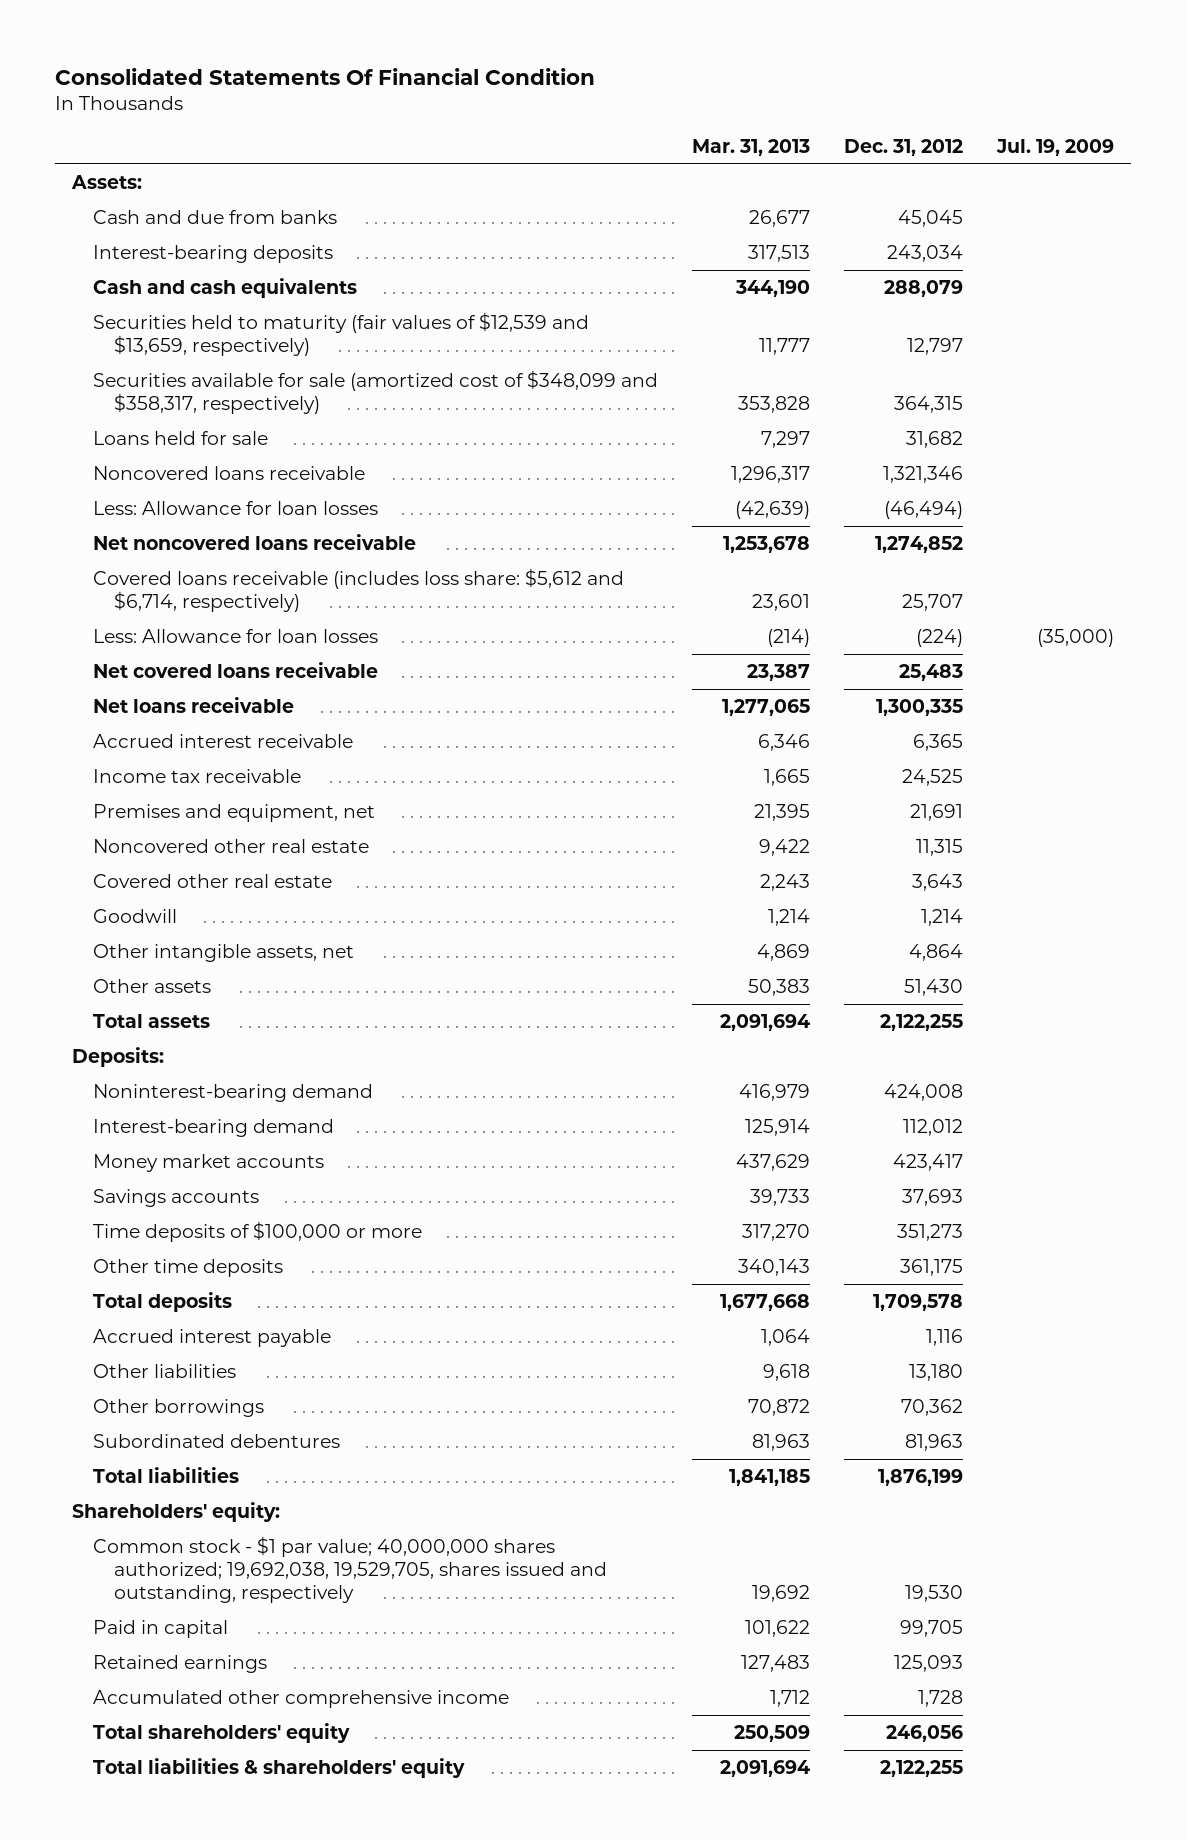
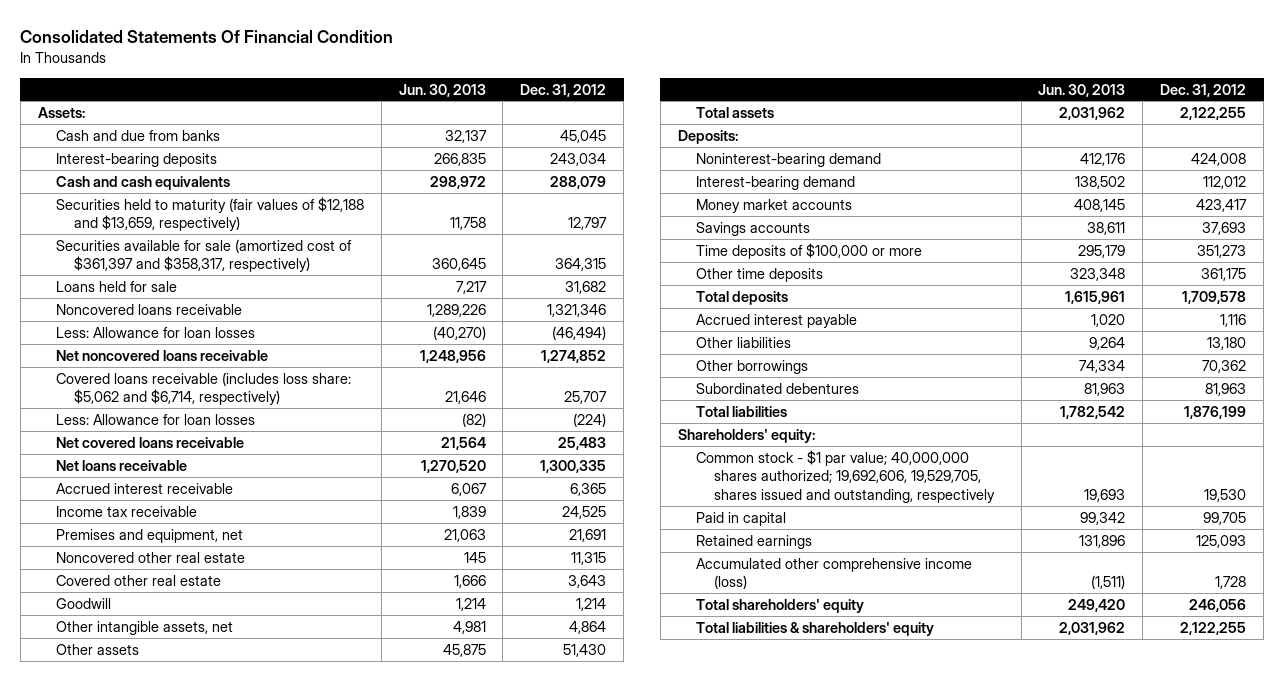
[692,139,811,157] Mar. 31, 2013 -> none
[996,139,1115,157] Jul. 19, 2009 -> none
none -> [398,83,486,97] Jun. 30, 2013
[93,312,590,356] Securities held to maturity (fair values of $12,539 and $13,659, respectively) -> [55,196,364,232] Securities held to maturity (fair values of $12,188 and $13,659, respectively)
[93,370,659,414] Securities available for sale (amortized cost of $348,099 and $358,317, respectively) -> [55,238,352,273] Securities available for sale (amortized cost of $361,397 and $358,317, respectively)
[93,568,625,612] Covered loans receivable (includes loss share: $5,612 and $6,714, respectively) -> [55,371,351,406] Covered loans receivable (includes loss share: $5,062 and $6,714, respectively)
[93,1536,608,1603] Common stock - $1 par value; 40,000,000 shares authorized; 19,692,038, 19,529,705, shares issued and outstanding, respectively -> [695,449,995,503] Common stock - $1 par value; 40,000,000 shares authorized; 19,692,606, 19,529,705, shares issued and outstanding, respectively
[93,1690,510,1709] Accumulated other comprehensive income -> [695,557,972,590] Accumulated other comprehensive income (loss)

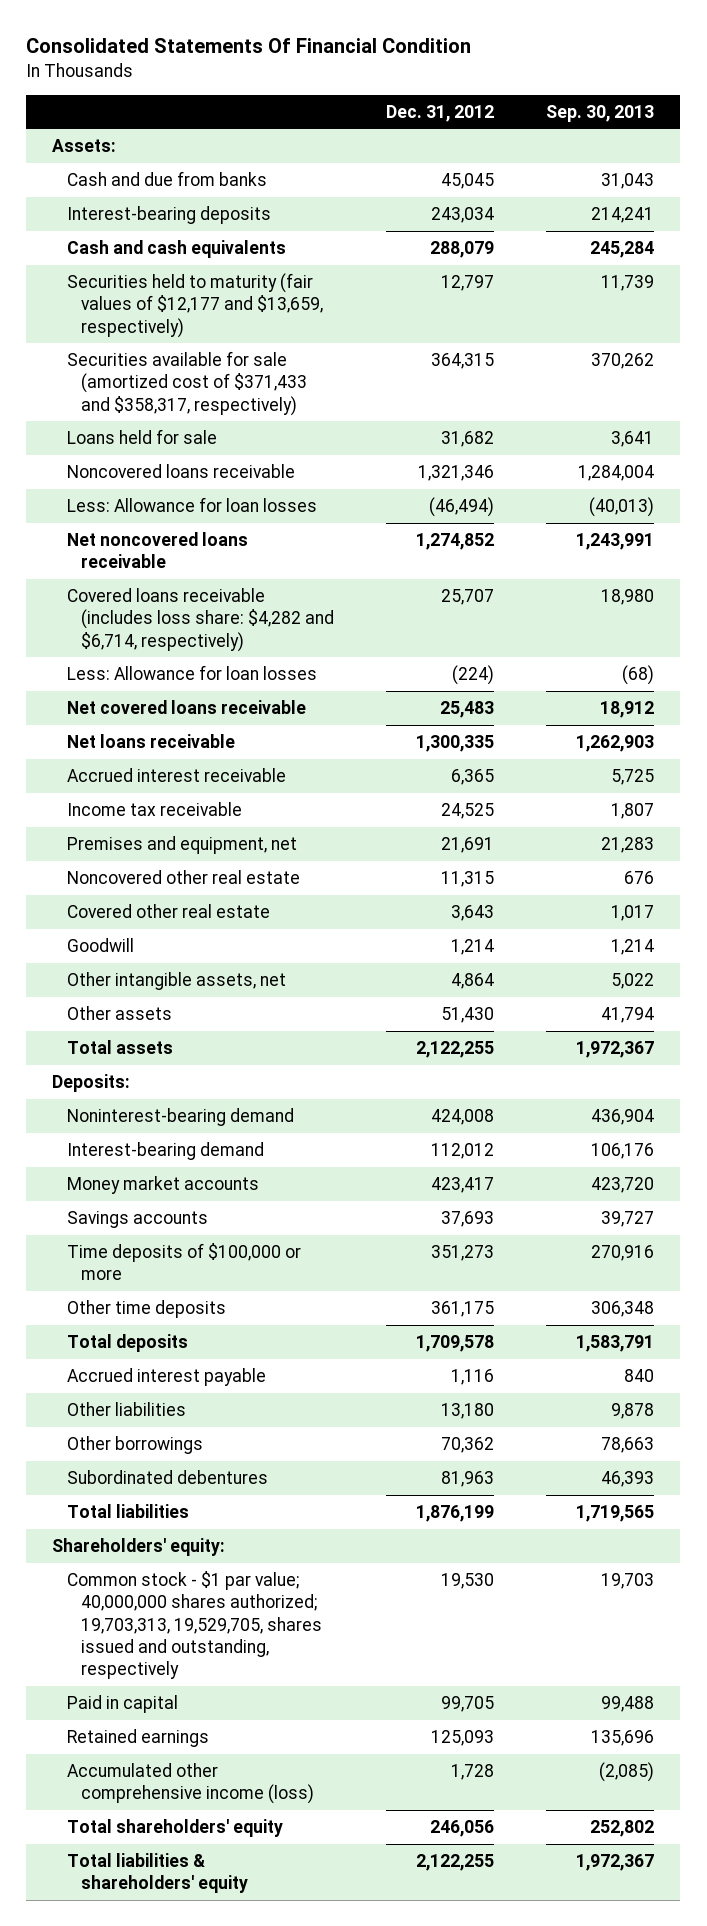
[398,83,486,97] Jun. 30, 2013 -> none
none -> [546,104,655,122] Sep. 30, 2013
[55,196,364,232] Securities held to maturity (fair values of $12,188 and $13,659, respectively) -> [66,273,323,338] Securities held to maturity (fair values of $12,177 and $13,659, respectively)
[55,238,352,273] Securities available for sale (amortized cost of $361,397 and $358,317, respectively) -> [66,351,307,416] Securities available for sale (amortized cost of $371,433 and $358,317, respectively)
[55,371,351,406] Covered loans receivable (includes loss share: $5,062 and $6,714, respectively) -> [66,588,334,652] Covered loans receivable (includes loss share: $4,282 and $6,714, respectively)
[695,449,995,503] Common stock - $1 par value; 40,000,000 shares authorized; 19,692,606, 19,529,705, shares issued and outstanding, respectively -> [66,1571,322,1679] Common stock - $1 par value; 40,000,000 shares authorized; 19,703,313, 19,529,705, shares issued and outstanding, respectively

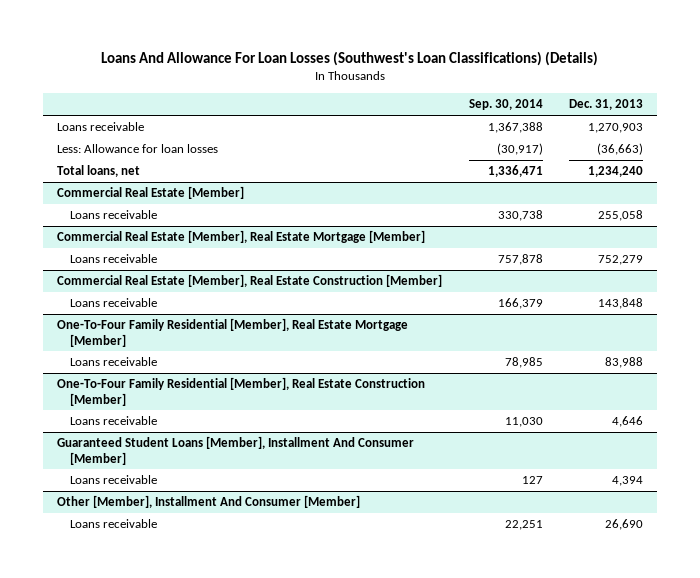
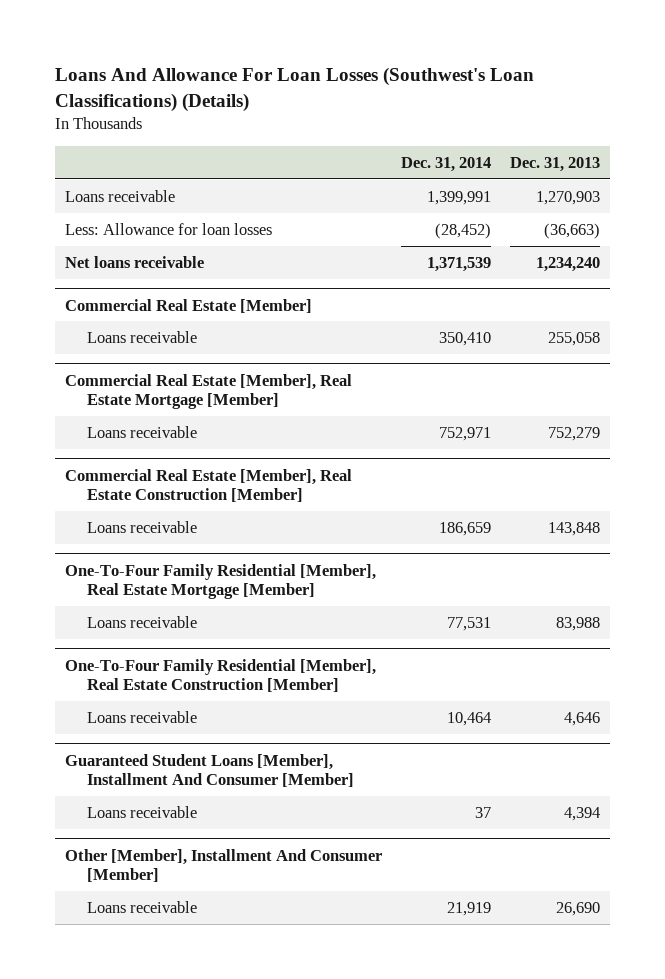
[468,99,543,111] Sep. 30, 2014 -> none
none -> [401,156,492,172] Dec. 31, 2014
[56,165,140,178] Total loans, net -> [65,255,205,268] Net loans receivable

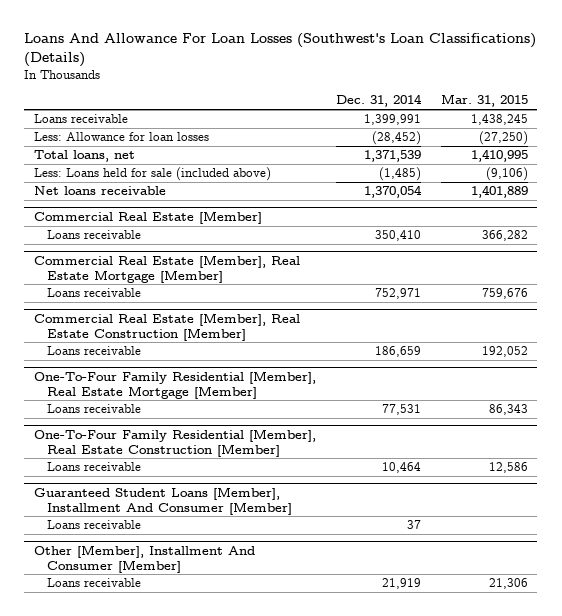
[510,156,601,172] Dec. 31, 2013 -> none
none -> [440,94,528,108] Mar. 31, 2015
none -> [34,150,136,163] Total loans, net
none -> [34,167,272,182] Less: Loans held for sale (included above)
[427,256,492,272] 1,371,539 -> [363,185,422,199] 1,370,054

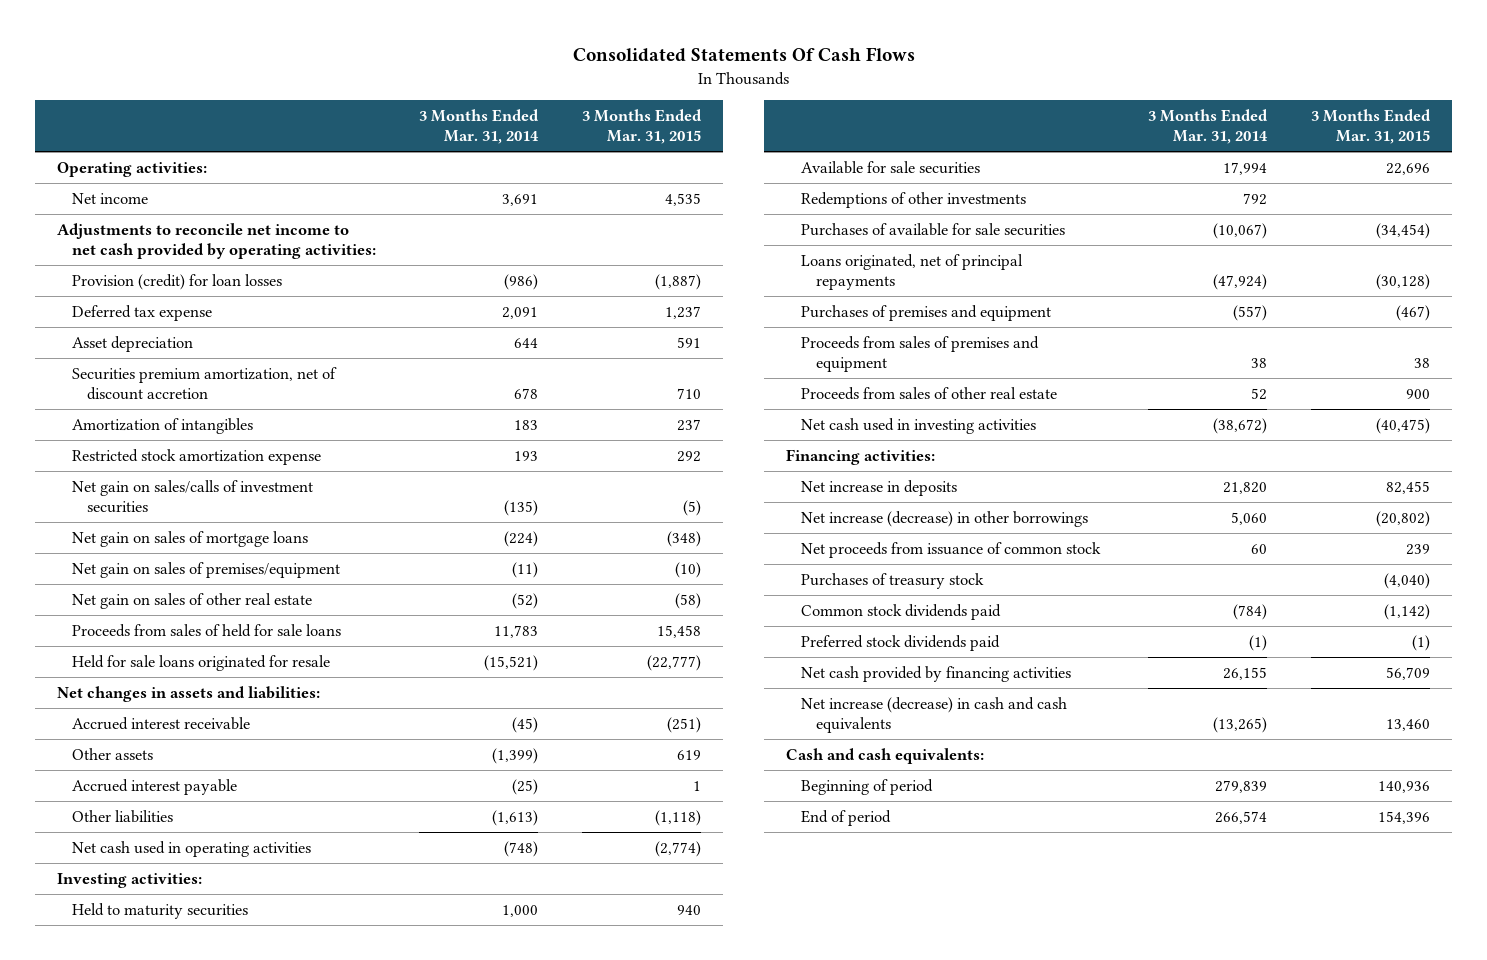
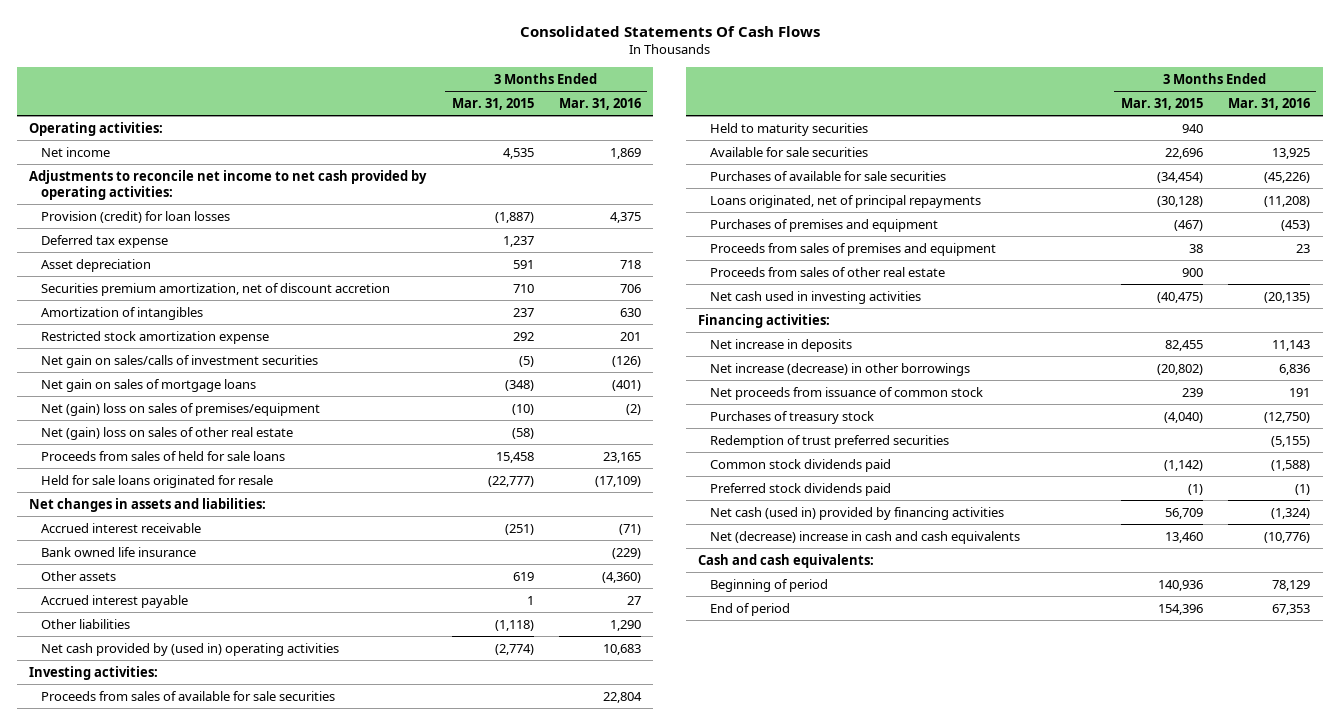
[419,109,540,145] 3 Months Ended Mar. 31, 2014 -> none
none -> [558,97,641,110] Mar. 31, 2016
[71,561,340,578] Net gain on sales of premises/equipment -> [40,402,320,416] Net (gain) loss on sales of premises/equipment
[71,592,312,609] Net gain on sales of other real estate -> [40,426,293,440] Net (gain) loss on sales of other real estate
none -> [40,546,196,557] Bank owned life insurance
[71,840,311,857] Net cash used in operating activities -> [40,642,339,656] Net cash provided by (used in) operating activities
none -> [40,690,335,701] Proceeds from sales of available for sale securities
[800,191,1026,208] Redemptions of other investments -> none
none -> [709,434,949,448] Redemption of trust preferred securities
[800,665,1071,682] Net cash provided by financing activities -> [709,506,1004,520] Net cash (used in) provided by financing activities
[800,696,1067,733] Net increase (decrease) in cash and cash equivalents -> [709,530,1020,544] Net (decrease) increase in cash and cash equivalents

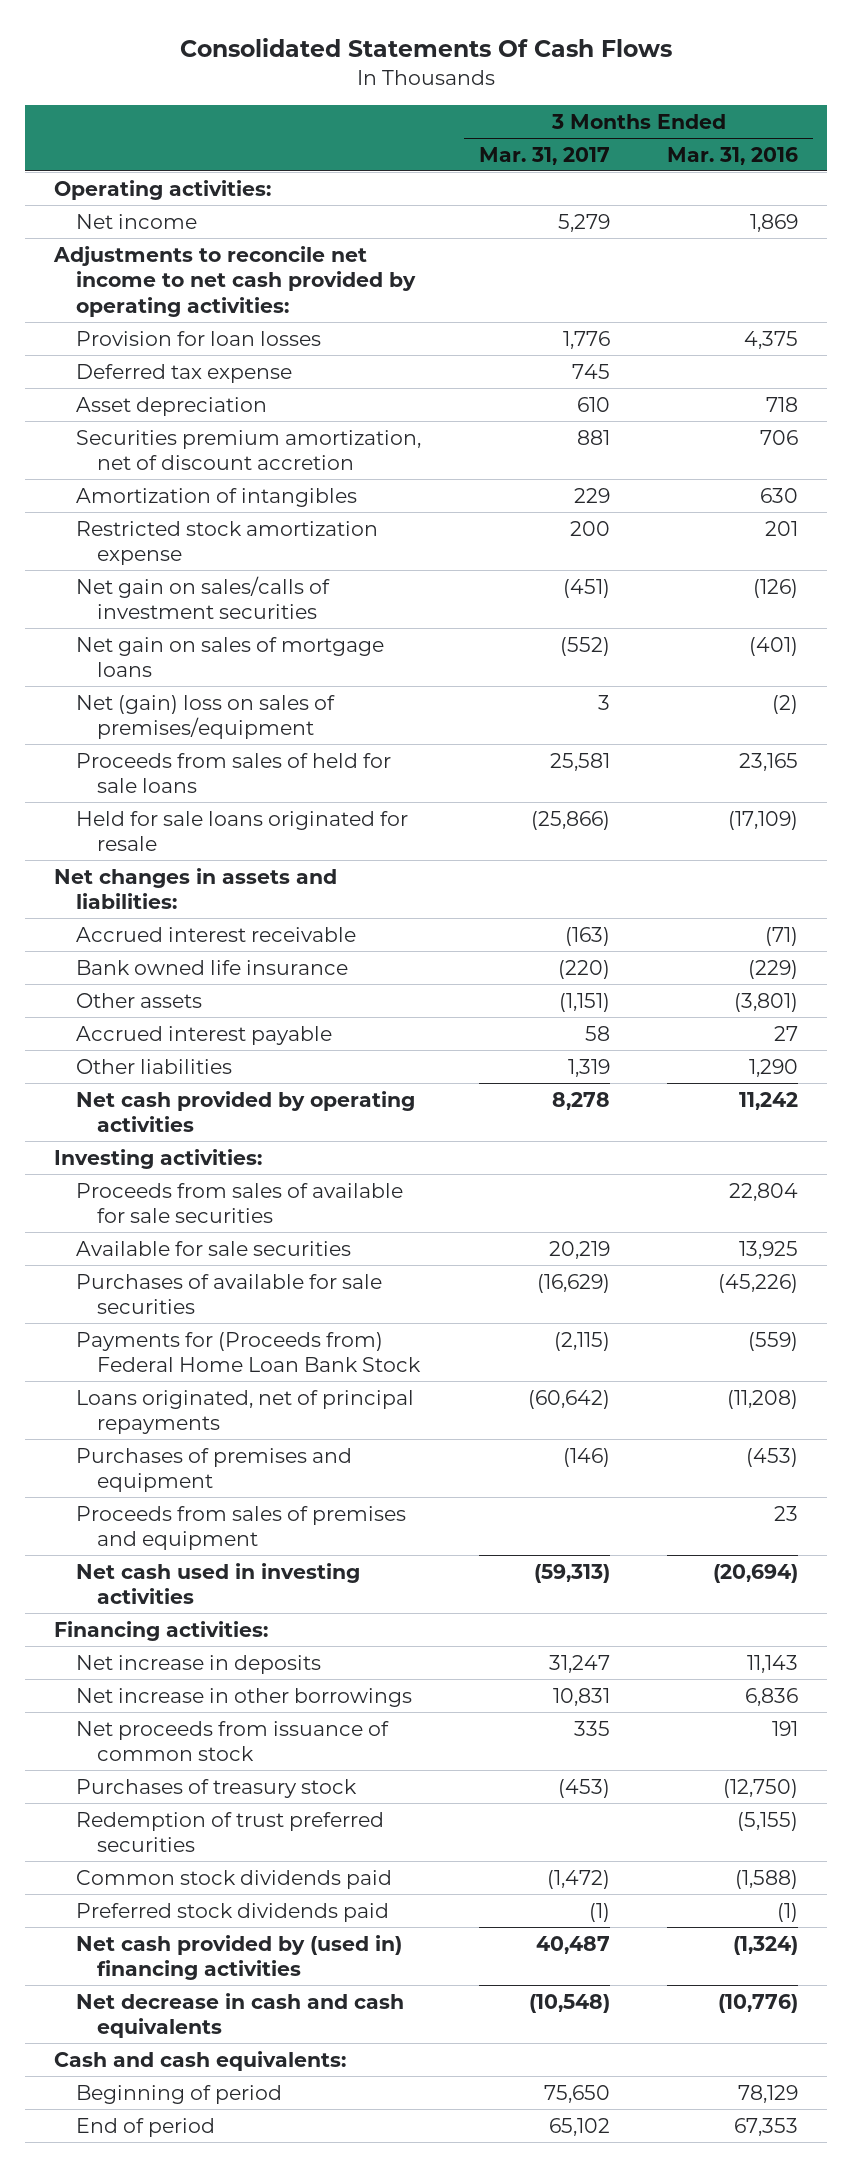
[451,97,534,110] Mar. 31, 2015 -> none
none -> [478,146,610,165] Mar. 31, 2017
[40,210,230,223] Provision (credit) for loan losses -> [75,330,321,346] Provision for loan losses
[40,426,293,440] Net (gain) loss on sales of other real estate -> none
[601,571,641,583] (4,360) -> [734,992,799,1012] (3,801)
[40,642,339,656] Net cash provided by (used in) operating activities -> [75,1090,415,1133] Net cash provided by operating activities
[602,643,641,655] 10,683 -> [739,1091,799,1110] 11,242
[709,122,868,136] Held to maturity securities -> none
none -> [75,1331,422,1373] Payments for (Proceeds from) Federal Home Loan Bank Stock
[709,266,945,277] Proceeds from sales of other real estate -> none
[1264,291,1311,303] (20,135) -> [713,1563,799,1583] (20,694)
[709,362,970,376] Net increase (decrease) in other borrowings -> [75,1687,412,1707] Net increase in other borrowings
[709,506,1004,520] Net cash (used in) provided by financing activities -> [75,1934,402,1981] Net cash provided by (used in) financing activities
[709,530,1020,544] Net (decrease) increase in cash and cash equivalents -> [75,1992,404,2039] Net decrease in cash and cash equivalents

